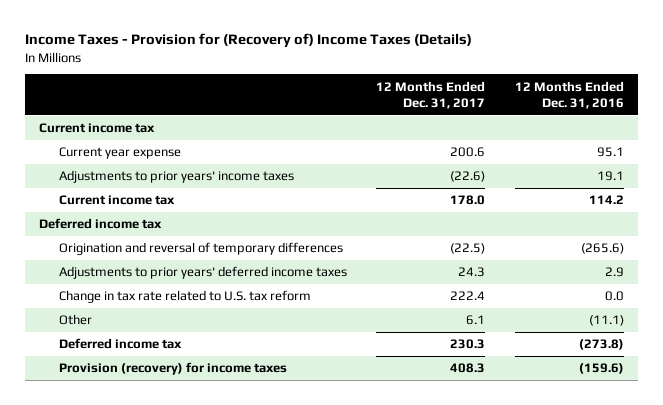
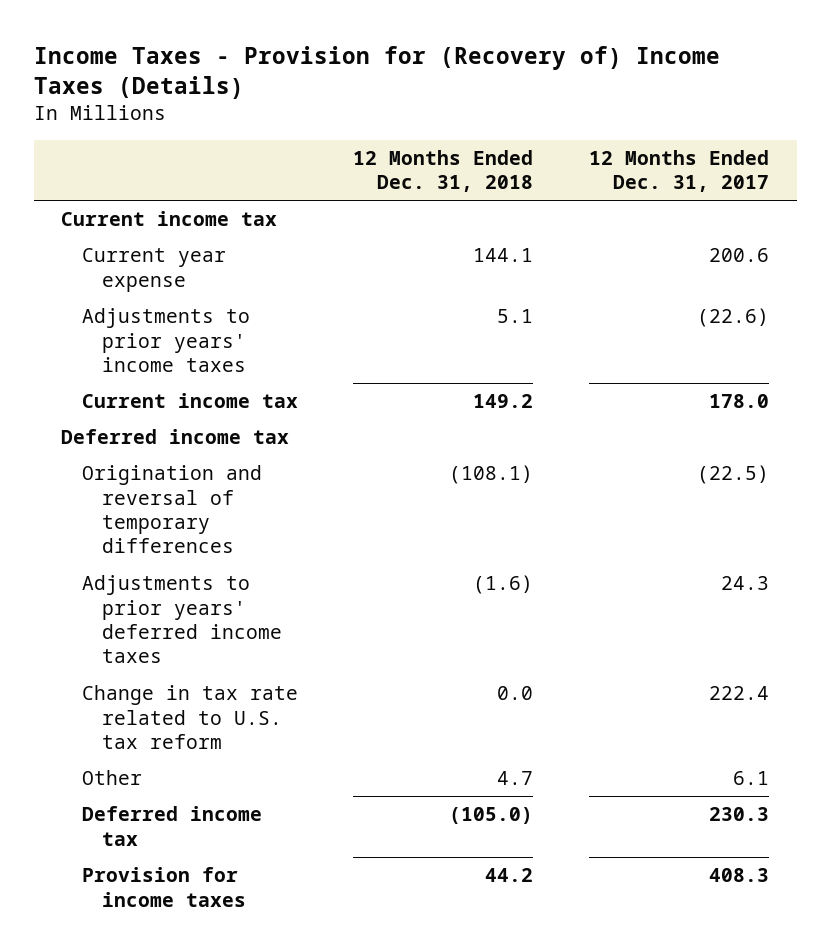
[514,80,624,109] 12 Months Ended Dec. 31, 2016 -> none
none -> [353,149,534,193] 12 Months Ended Dec. 31, 2018
[58,362,287,376] Provision (recovery) for income taxes -> [81,867,246,907] Provision for income taxes

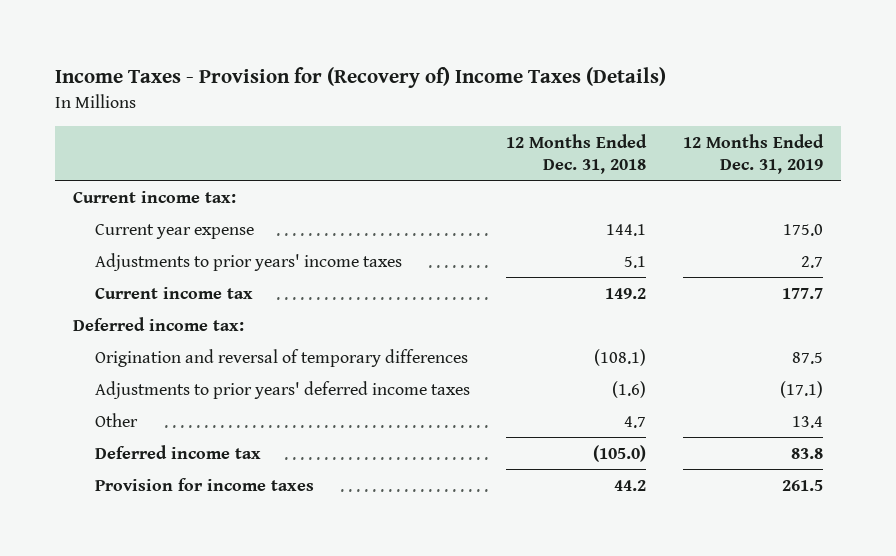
[588,149,769,193] 12 Months Ended Dec. 31, 2017 -> none
none -> [682,133,824,175] 12 Months Ended Dec. 31, 2019
[61,211,278,227] Current income tax -> [73,190,237,203] Current income tax:
[61,429,290,445] Deferred income tax -> [73,316,245,331] Deferred income tax:
[81,685,298,750] Change in tax rate related to U.S. tax reform -> none

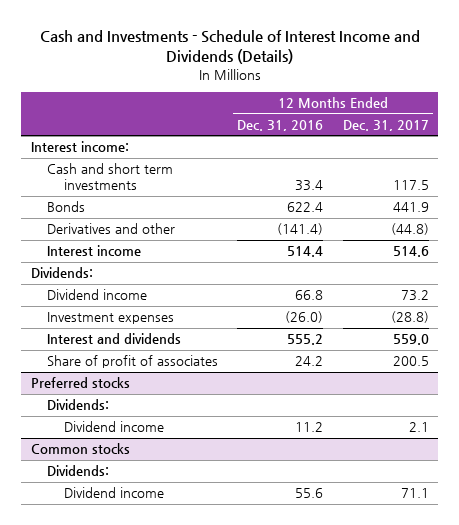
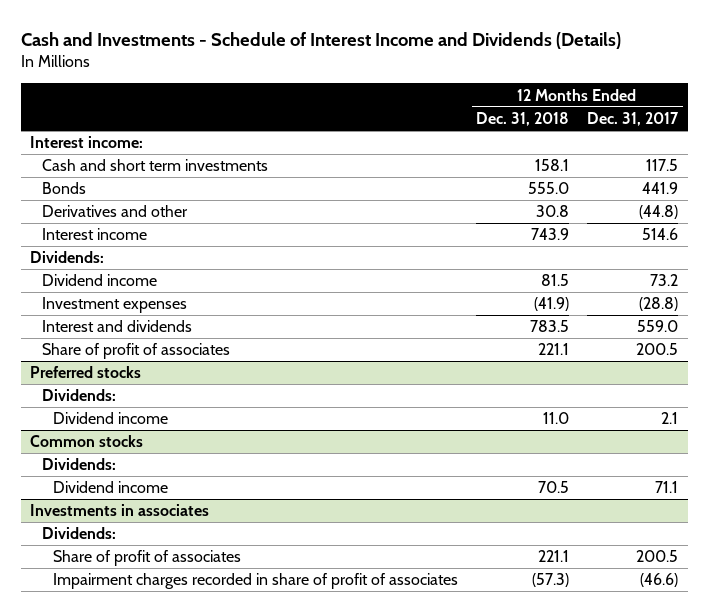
[237,119,324,131] Dec. 31, 2016 -> none
none -> [476,112,570,127] Dec. 31, 2018
none -> [29,504,209,517] Investments in associates
none -> [41,527,116,540] Dividends:
none -> [53,550,242,567] Share of profit of associates
none -> [53,573,459,590] Impairment charges recorded in share of profit of associates

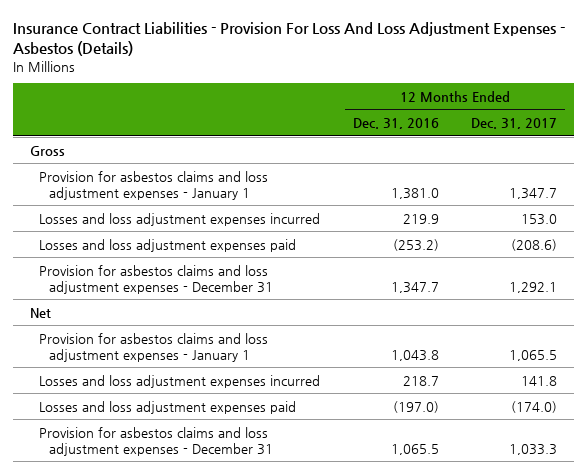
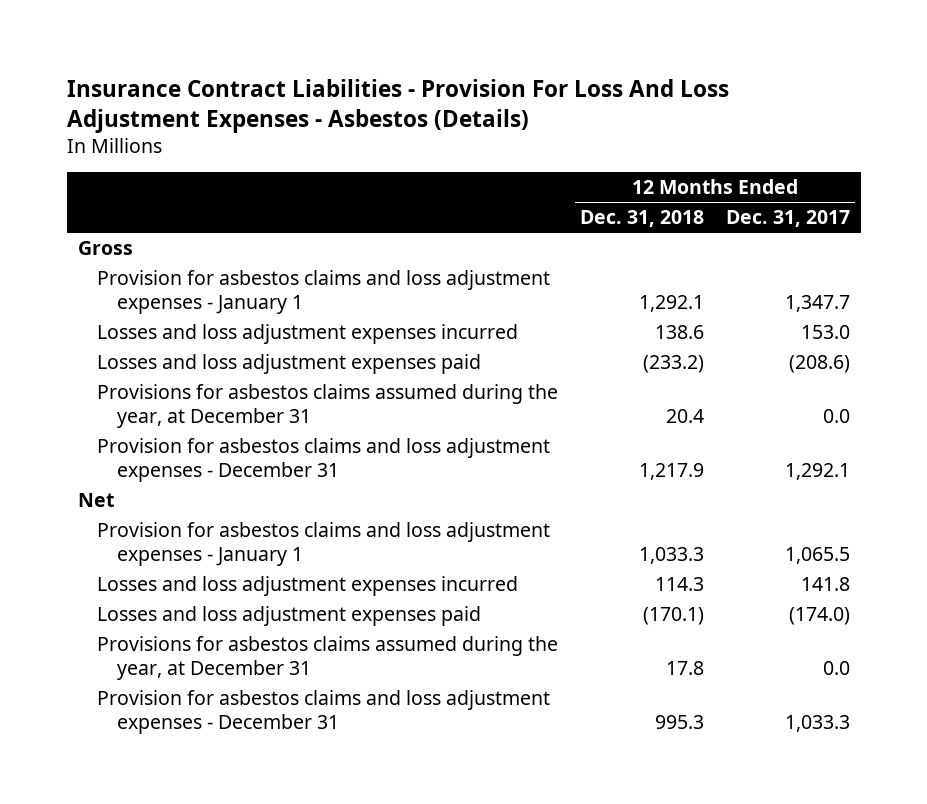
[352,118,439,130] Dec. 31, 2016 -> none
none -> [579,210,704,228] Dec. 31, 2018
none -> [97,383,559,429] Provisions for asbestos claims assumed during the year, at December 31
none -> [97,635,559,681] Provisions for asbestos claims assumed during the year, at December 31

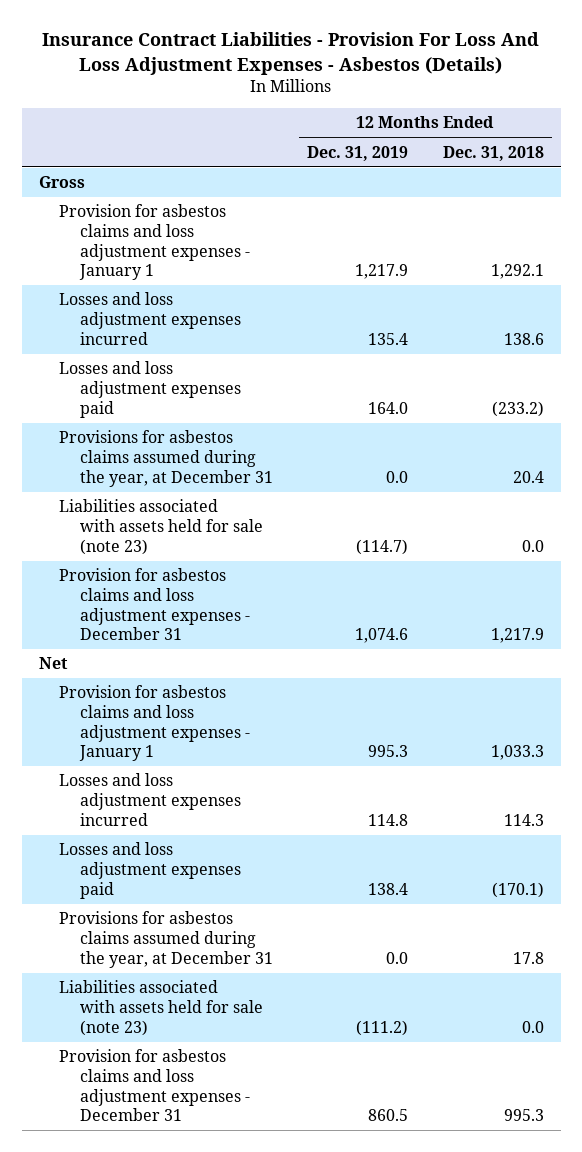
[725,210,850,228] Dec. 31, 2017 -> none
none -> [307,145,409,161] Dec. 31, 2019
none -> [59,499,264,555] Liabilities associated with assets held for sale (note 23)
none -> [59,980,264,1036] Liabilities associated with assets held for sale (note 23)

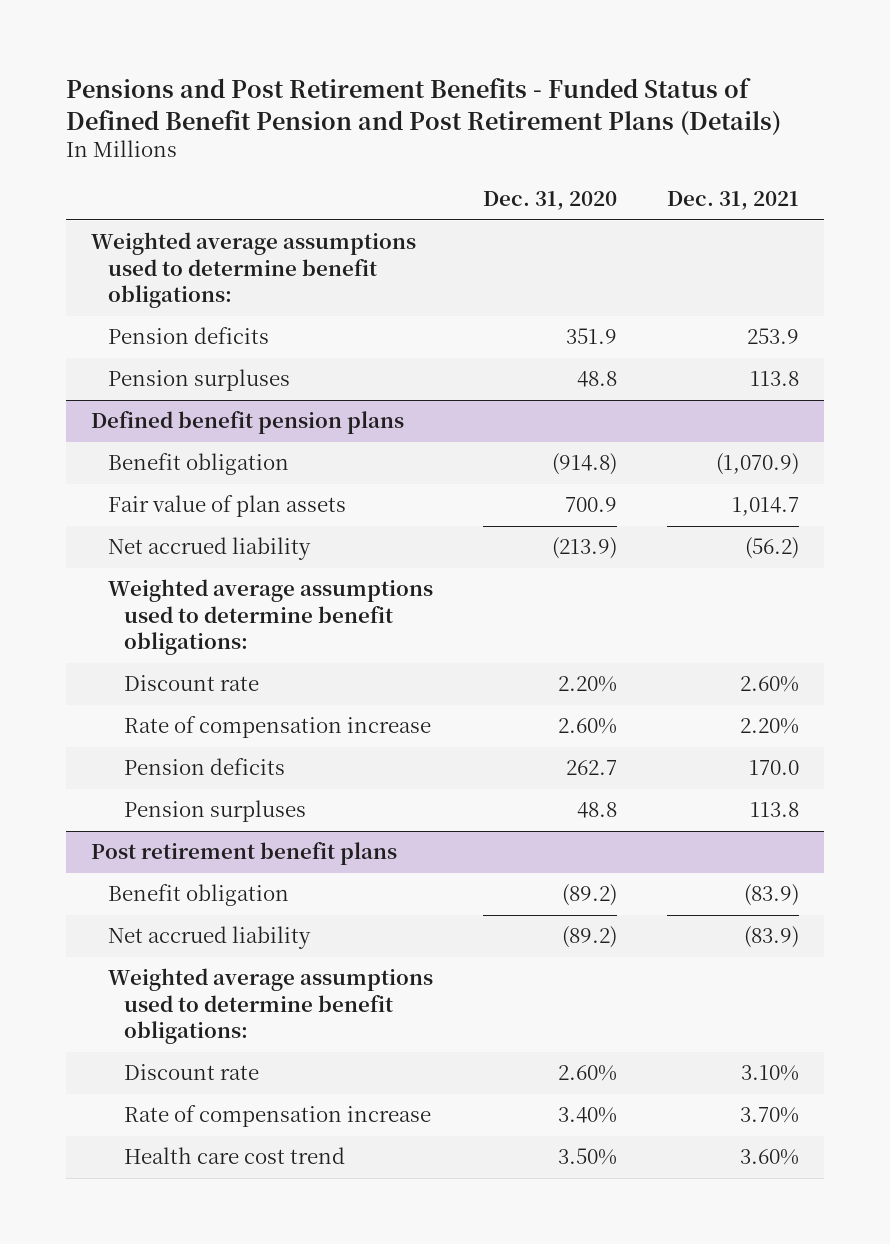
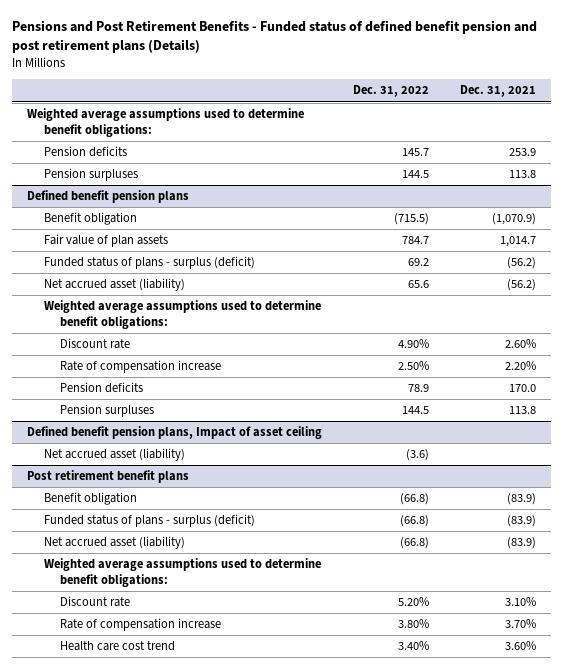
[66,77,782,135] Pensions and Post Retirement Benefits - Funded Status of Defined Benefit Pension and Post Retirement Plans (Details) -> [12,20,538,54] Pensions and Post Retirement Benefits - Funded status of defined benefit pension and post retirement plans (Details)
[482,191,617,211] Dec. 31, 2020 -> none
none -> [352,85,429,98] Dec. 31, 2022
[107,537,311,561] Net accrued liability -> [43,256,255,270] Funded status of plans - surplus (deficit)
none -> [43,278,185,292] Net accrued asset (liability)
none -> [27,426,323,440] Defined benefit pension plans, Impact of asset ceiling
none -> [43,448,185,462] Net accrued asset (liability)
[107,926,311,950] Net accrued liability -> [43,514,255,528] Funded status of plans - surplus (deficit)
none -> [43,536,185,550] Net accrued asset (liability)

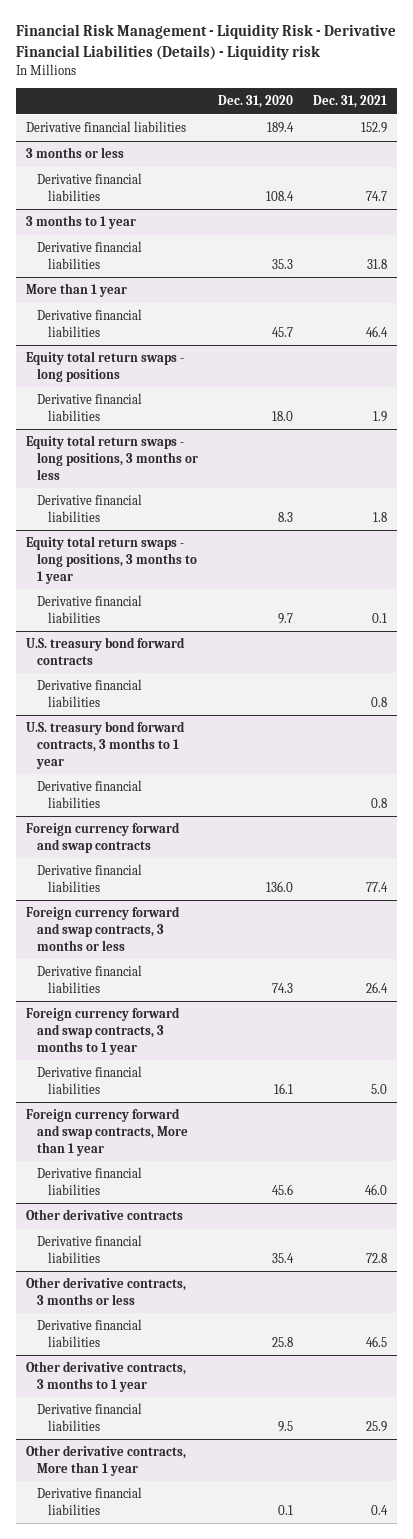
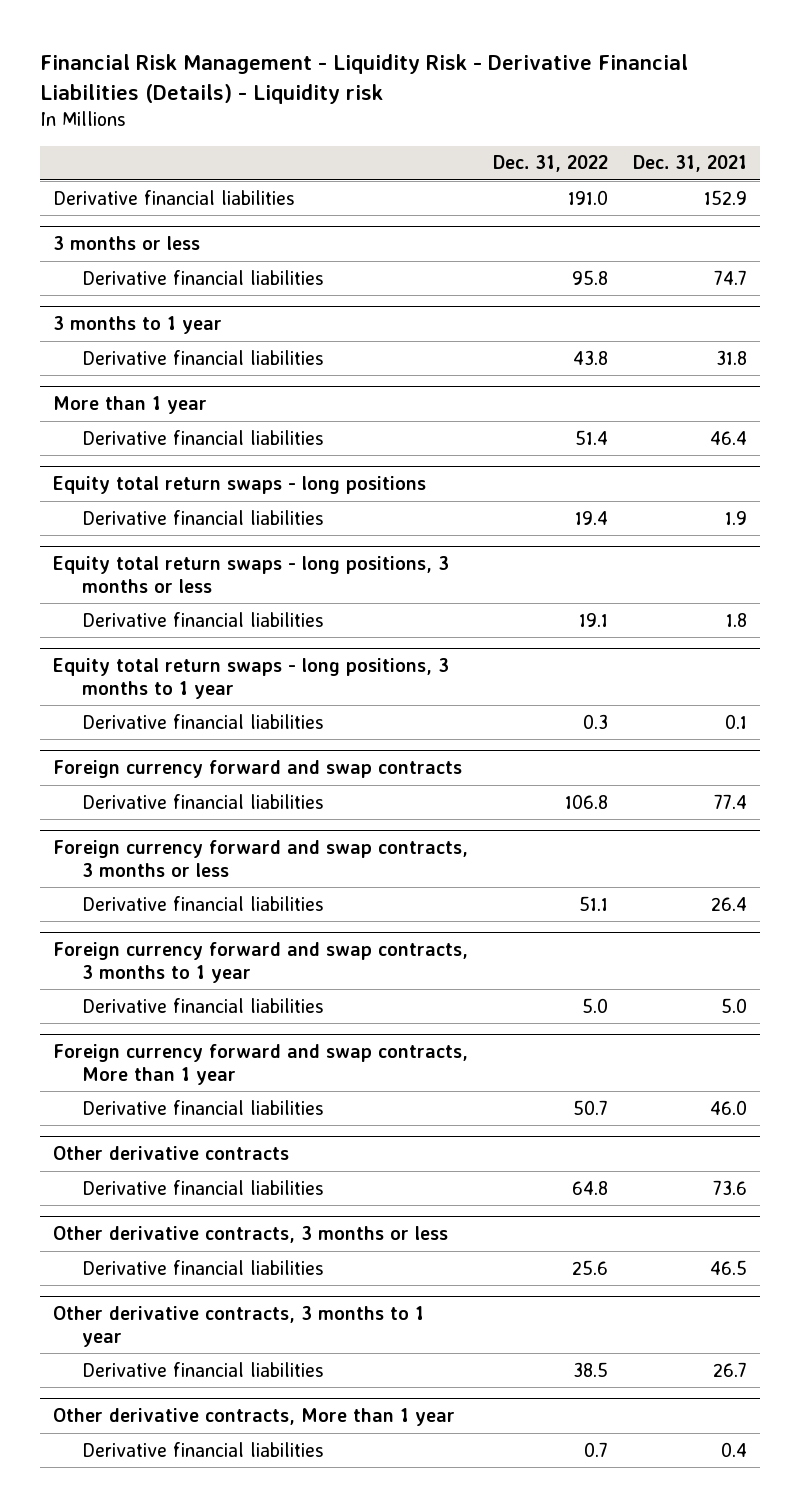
[218,95,294,109] Dec. 31, 2020 -> none
none -> [492,155,608,173] Dec. 31, 2022
[25,637,185,666] U.S. treasury bond forward contracts -> none
[37,679,143,708] Derivative financial liabilities -> none
[25,721,185,769] U.S. treasury bond forward contracts, 3 months to 1 year -> none
[37,780,143,809] Derivative financial liabilities -> none
[366,1253,388,1264] 72.8 -> [713,1179,748,1195] 73.6
[366,1421,388,1433] 25.9 -> [713,1361,748,1377] 26.7

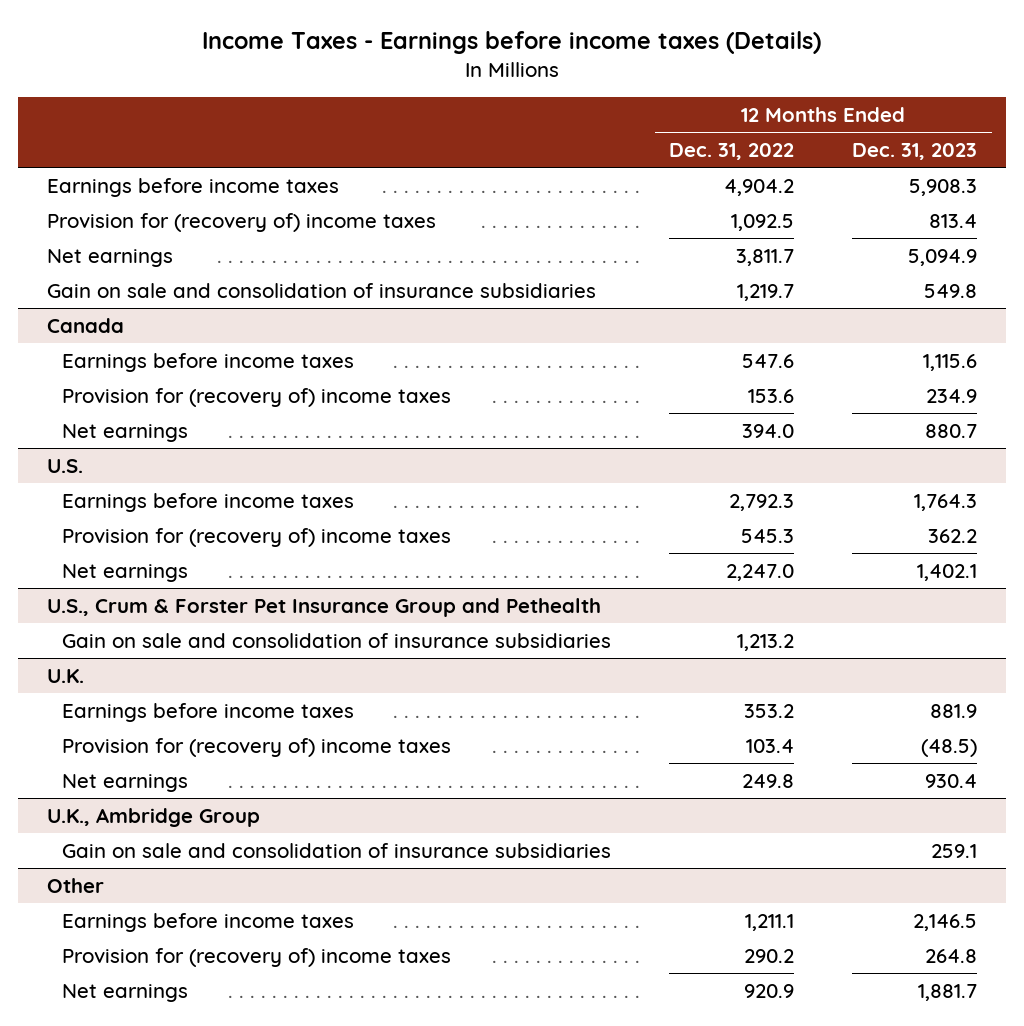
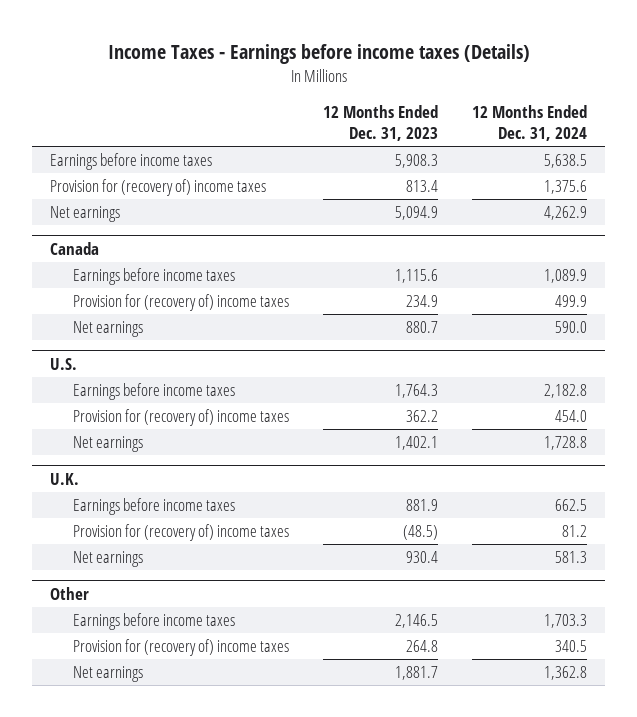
[669,142,795,160] Dec. 31, 2022 -> none
none -> [472,104,588,142] 12 Months Ended Dec. 31, 2024
[46,282,596,298] Gain on sale and consolidation of insurance subsidiaries -> none
[46,597,601,617] U.S., Crum & Forster Pet Insurance Group and Pethealth -> none
[62,632,612,648] Gain on sale and consolidation of insurance subsidiaries -> none
[46,807,260,827] U.K., Ambridge Group -> none
[62,842,612,858] Gain on sale and consolidation of insurance subsidiaries -> none

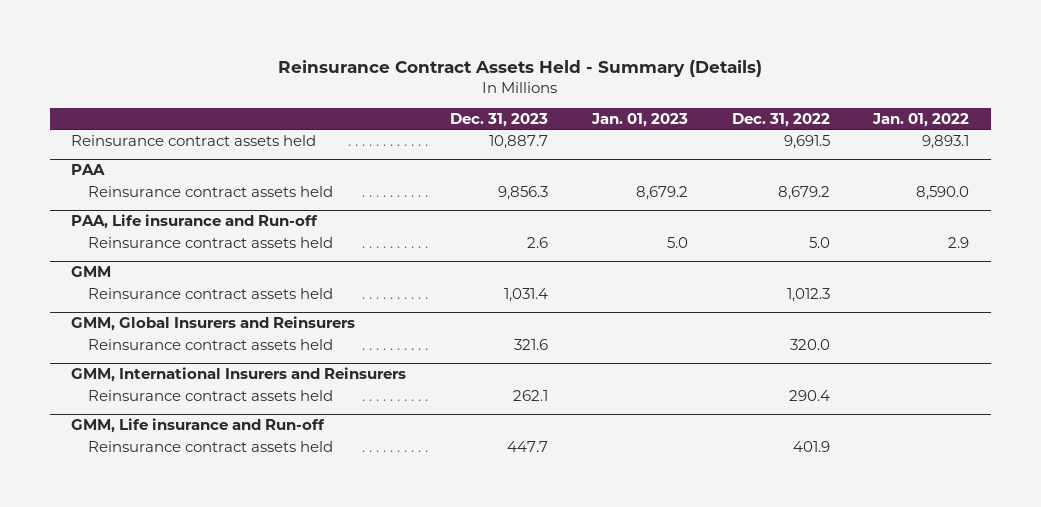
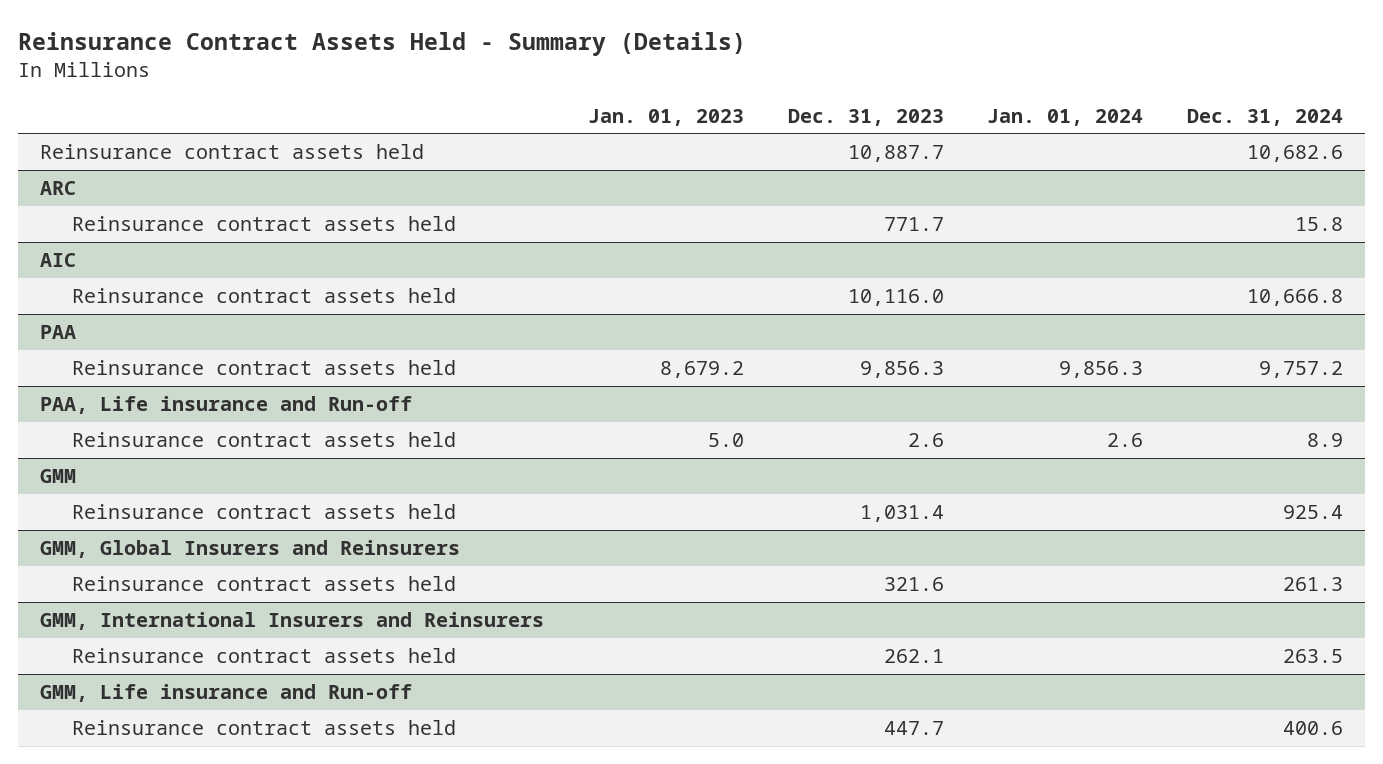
[731,112,830,127] Dec. 31, 2022 -> none
[872,112,970,127] Jan. 01, 2022 -> none
none -> [987,108,1144,126] Jan. 01, 2024
none -> [1186,108,1343,126] Dec. 31, 2024
none -> [40,181,77,196] ARC
none -> [72,216,457,232] Reinsurance contract assets held
none -> [40,253,77,268] AIC
none -> [72,288,457,304] Reinsurance contract assets held

